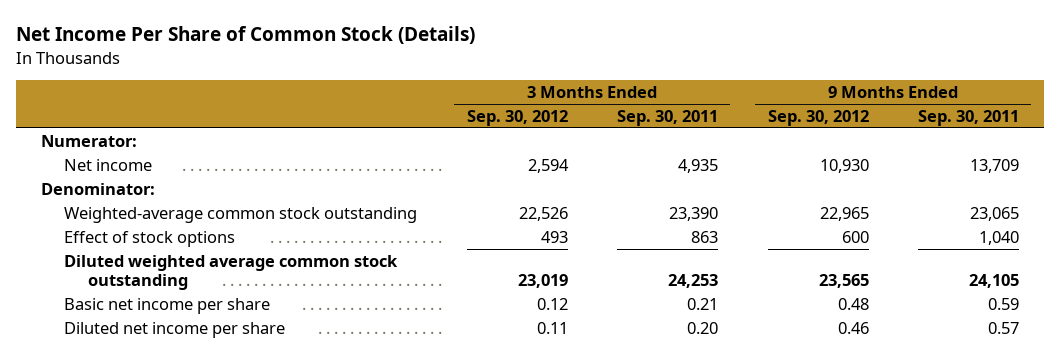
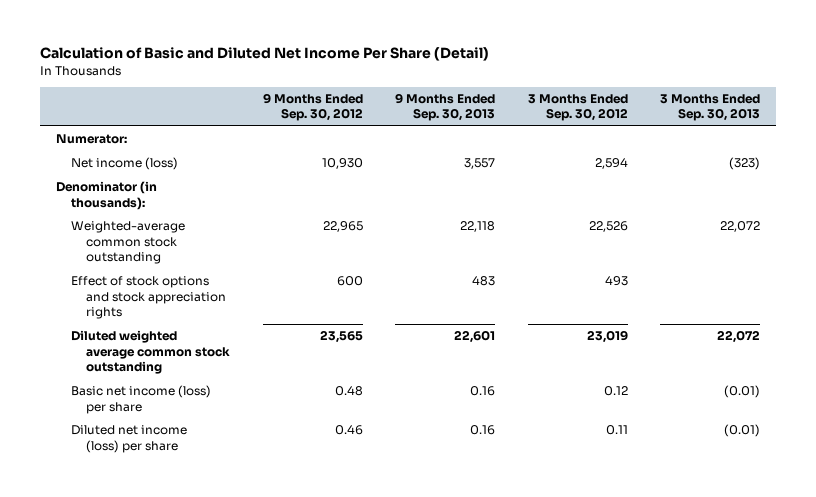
[15,26,475,45] Net Income Per Share of Common Stock (Details) -> [39,47,489,62] Calculation of Basic and Diluted Net Income Per Share (Detail)
[617,110,719,127] Sep. 30, 2011 -> none
[918,110,1020,127] Sep. 30, 2011 -> none
none -> [395,92,496,122] 9 Months Ended Sep. 30, 2013
none -> [660,93,761,122] 3 Months Ended Sep. 30, 2013
[64,158,153,171] Net income -> [71,157,179,171] Net income (loss)
[40,182,155,195] Denominator: -> [55,181,157,210] Denominator (in thousands):
[64,230,236,247] Effect of stock options -> [71,276,227,320] Effect of stock options and stock appreciation rights
[64,297,271,314] Basic net income per share -> [71,385,212,414] Basic net income (loss) per share
[64,321,286,338] Diluted net income per share -> [71,425,188,453] Diluted net income (loss) per share

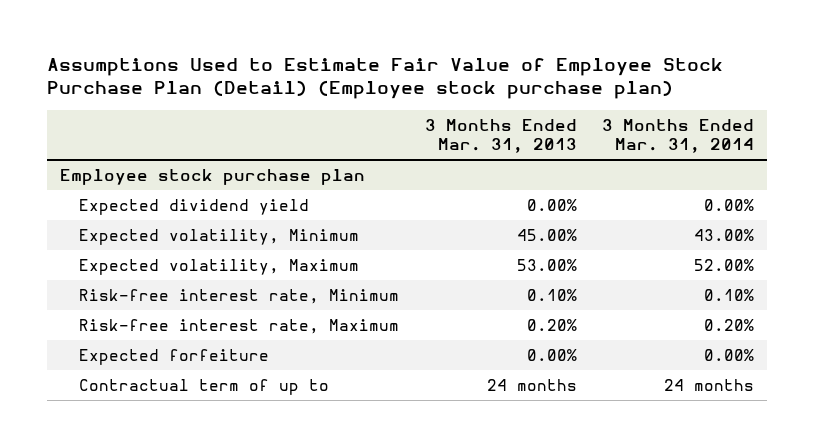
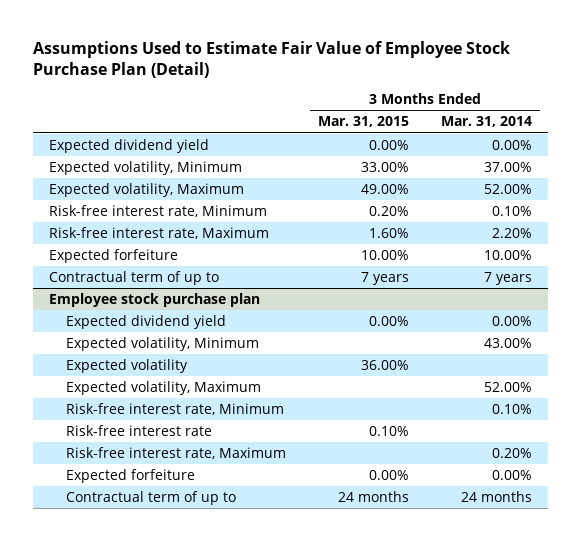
[46,57,723,100] Assumptions Used to Estimate Fair Value of Employee Stock Purchase Plan (Detail) (Employee stock purchase plan) -> [33,40,511,78] Assumptions Used to Estimate Fair Value of Employee Stock Purchase Plan (Detail)
[424,118,577,153] 3 Months Ended Mar. 31, 2013 -> none
none -> [318,116,410,128] Mar. 31, 2015
none -> [49,138,210,153] Expected dividend yield
none -> [49,160,243,175] Expected volatility, Minimum
none -> [49,182,245,197] Expected volatility, Maximum
none -> [49,204,268,217] Risk-free interest rate, Minimum
none -> [49,226,270,239] Risk-free interest rate, Maximum
none -> [49,248,179,263] Expected forfeiture
none -> [49,270,220,285] Contractual term of up to
none -> [66,358,189,373] Expected volatility
none -> [66,424,213,436] Risk-free interest rate

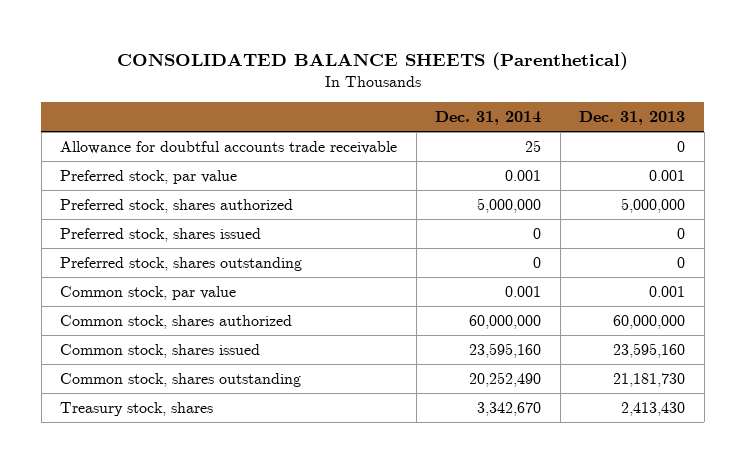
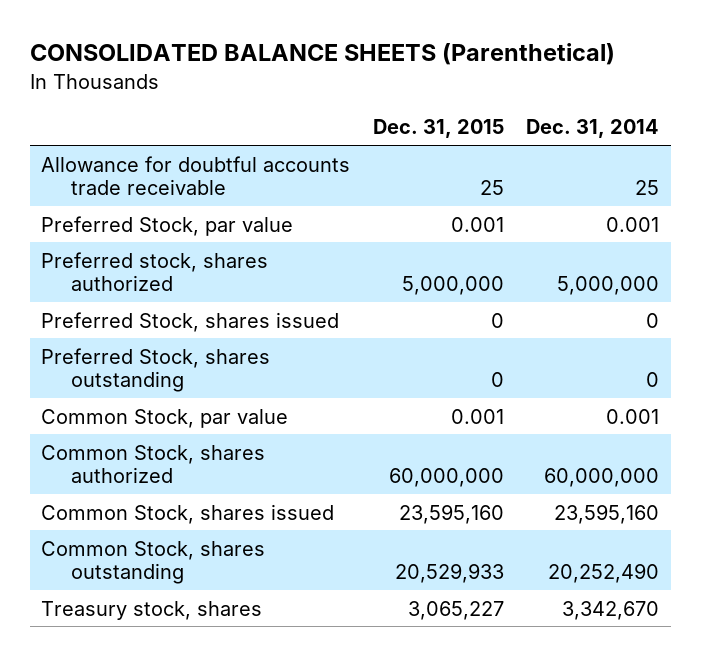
[579,111,686,126] Dec. 31, 2013 -> none
none -> [372,119,504,139] Dec. 31, 2015
[60,169,238,184] Preferred stock, par value -> [41,215,294,236] Preferred Stock, par value
[60,227,262,242] Preferred stock, shares issued -> [41,311,340,332] Preferred Stock, shares issued
[60,256,303,271] Preferred stock, shares outstanding -> [41,347,271,392] Preferred Stock, shares outstanding
[60,285,237,300] Common stock, par value -> [41,408,289,428] Common Stock, par value
[60,314,293,329] Common stock, shares authorized -> [41,444,266,483] Common Stock, shares authorized
[60,343,261,358] Common stock, shares issued -> [41,503,335,524] Common Stock, shares issued
[60,372,302,387] Common stock, shares outstanding -> [41,540,266,584] Common Stock, shares outstanding

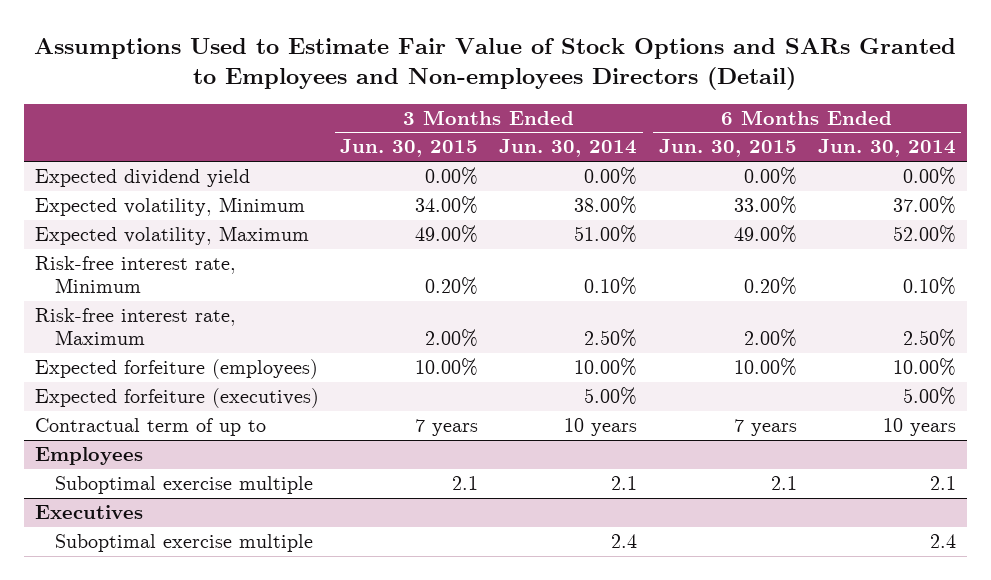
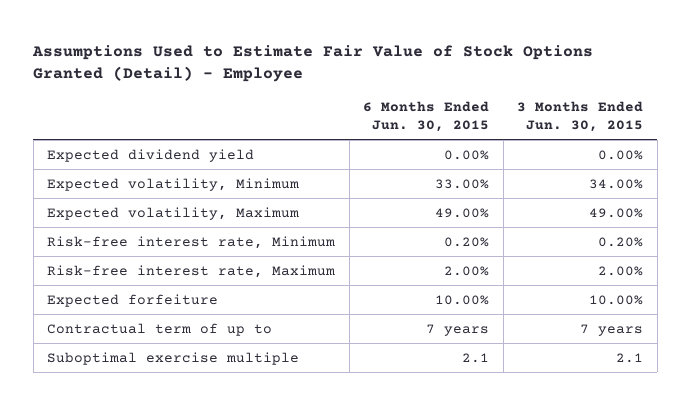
[34,38,957,91] Assumptions Used to Estimate Fair Value of Stock Options and SARs Granted to Employees and Non-employees Directors (Detail) -> [32,44,594,83] Assumptions Used to Estimate Fair Value of Stock Options Granted (Detail) - Employee
[499,139,638,158] Jun. 30, 2014 -> none
[817,139,956,158] Jun. 30, 2014 -> none
[34,388,319,409] Expected forfeiture (executives) -> none
[34,359,318,380] Expected forfeiture (employees) -> [47,293,219,307] Expected forfeiture
[34,447,143,466] Employees -> none
[34,505,143,520] Executives -> none
[55,534,314,553] Suboptimal exercise multiple -> none

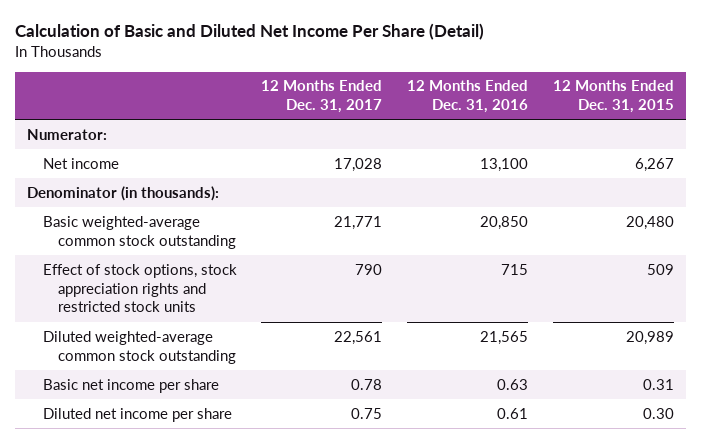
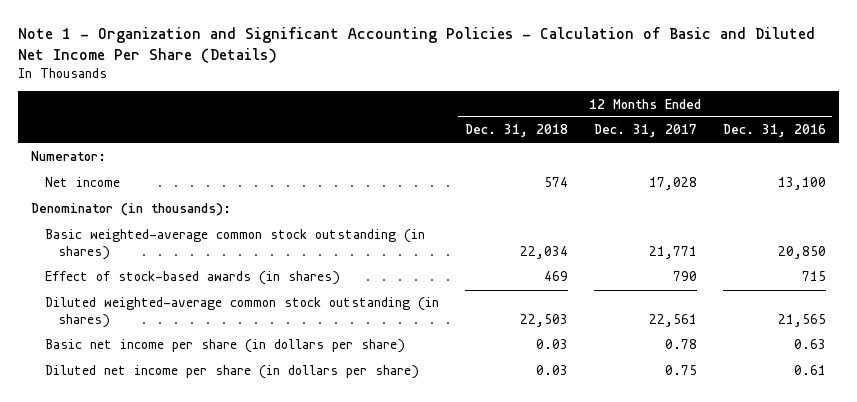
[14,23,484,41] Calculation of Basic and Diluted Net Income Per Share (Detail) -> [18,27,816,63] Note 1 - Organization and Significant Accounting Policies - Calculation of Basic and Diluted Net Income Per Share (Details)
[552,80,674,114] 12 Months Ended Dec. 31, 2015 -> none
none -> [464,124,568,138] Dec. 31, 2018
[42,215,237,249] Basic weighted-average common stock outstanding -> [44,229,425,260] Basic weighted-average common stock outstanding (in shares)
[42,263,237,313] Effect of stock options, stock appreciation rights and restricted stock units -> [44,271,340,286] Effect of stock-based awards (in shares)
[42,330,237,364] Diluted weighted-average common stock outstanding -> [44,297,439,328] Diluted weighted-average common stock outstanding (in shares)
[42,378,219,393] Basic net income per share -> [44,339,405,354] Basic net income per share (in dollars per share)
[42,407,232,422] Diluted net income per share -> [44,365,419,380] Diluted net income per share (in dollars per share)

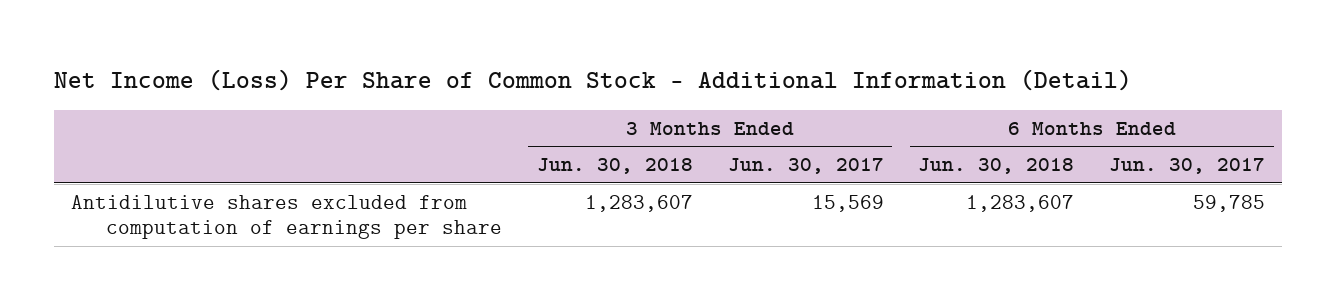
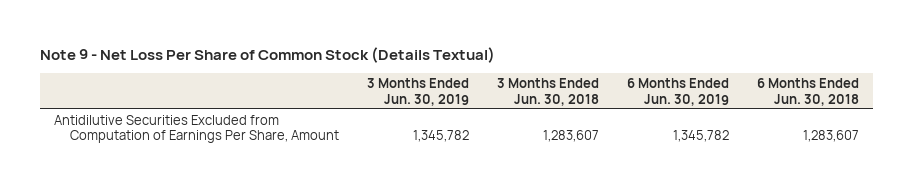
[53,68,1132,91] Net Income (Loss) Per Share of Common Stock - Additional Information (Detail) -> [39,47,495,64] Note 9 - Net Loss Per Share of Common Stock (Details Textual)
[727,158,884,175] Jun. 30, 2017 -> none
[1109,158,1266,175] Jun. 30, 2017 -> none
none -> [366,78,469,106] 3 Months Ended Jun. 30, 2019
none -> [627,78,730,106] 6 Months Ended Jun. 30, 2019
[70,195,503,240] Antidilutive shares excluded from computation of earnings per share -> [53,114,339,144] Antidilutive Securities Excluded from Computation of Earnings Per Share, Amount

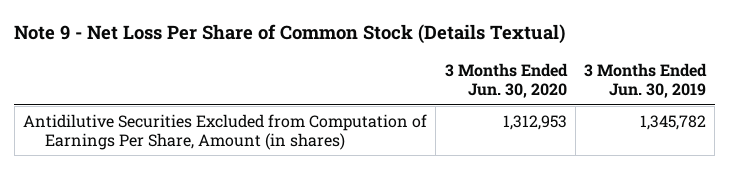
[496,78,599,106] 3 Months Ended Jun. 30, 2018 -> none
[627,78,730,106] 6 Months Ended Jun. 30, 2019 -> none
[757,78,860,106] 6 Months Ended Jun. 30, 2018 -> none
none -> [444,63,568,99] 3 Months Ended Jun. 30, 2020
[53,114,339,144] Antidilutive Securities Excluded from Computation of Earnings Per Share, Amount -> [23,113,428,150] Antidilutive Securities Excluded from Computation of Earnings Per Share, Amount (in shares)

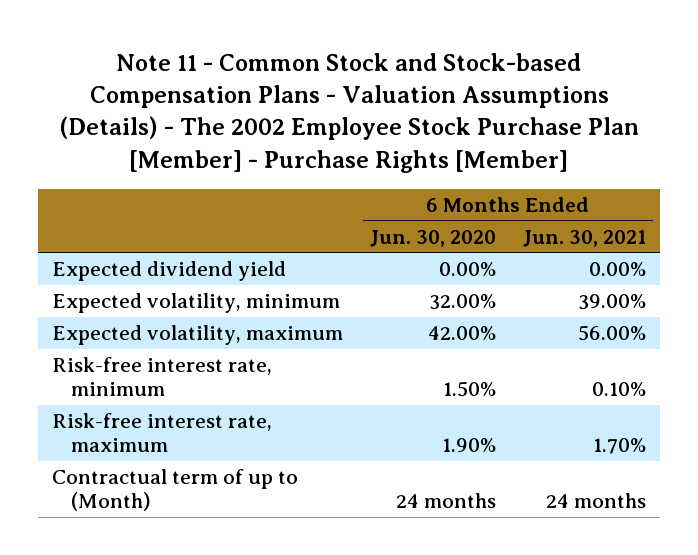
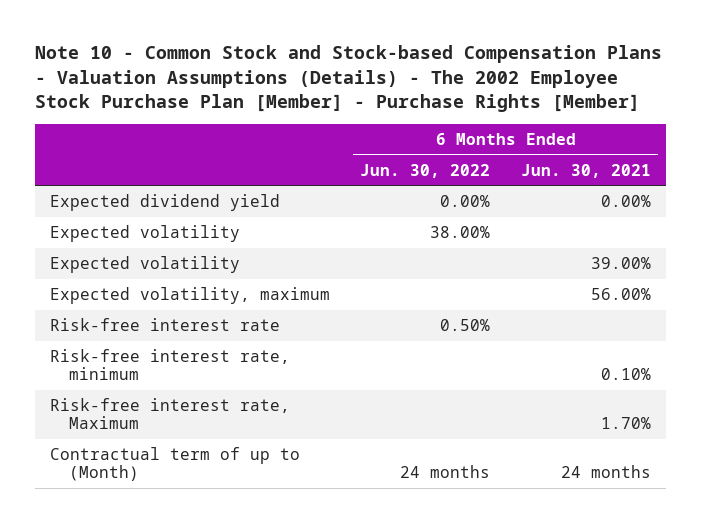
[58,52,639,173] Note 11 - Common Stock and Stock-based Compensation Plans - Valuation Assumptions (Details) - The 2002 Employee Stock Purchase Plan [Member] - Purchase Rights [Member] -> [34,45,662,113] Note 10 - Common Stock and Stock-based Compensation Plans - Valuation Assumptions (Details) - The 2002 Employee Stock Purchase Plan [Member] - Purchase Rights [Member]
[369,229,496,247] Jun. 30, 2020 -> none
none -> [360,163,491,178] Jun. 30, 2022
none -> [50,224,241,242] Expected volatility
[51,293,340,314] Expected volatility, minimum -> [50,255,241,273] Expected volatility
none -> [50,317,281,331] Risk-free interest rate
[51,413,272,453] Risk-free interest rate, maximum -> [50,397,291,430] Risk-free interest rate, Maximum

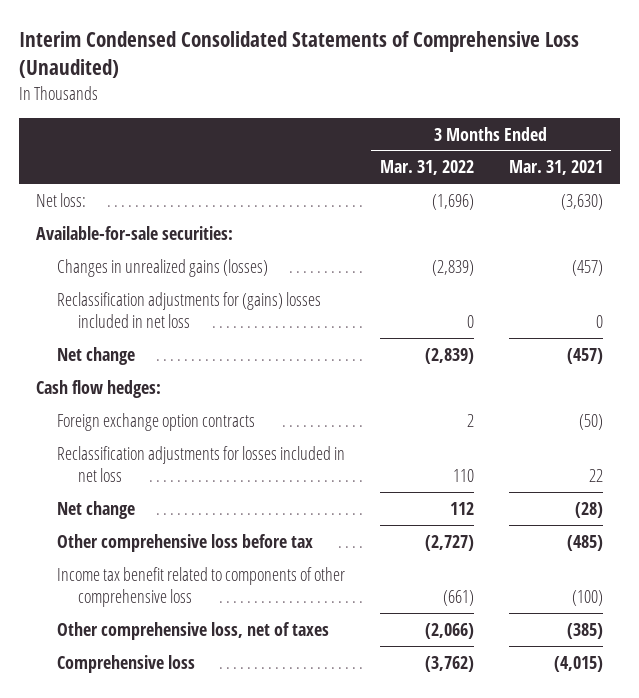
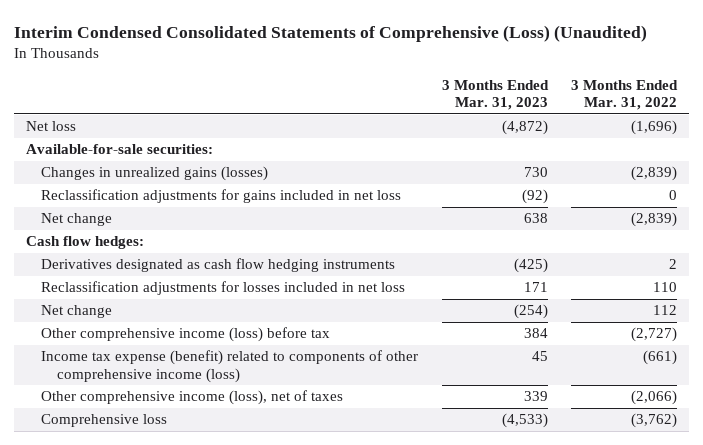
[18,31,579,79] Interim Condensed Consolidated Statements of Comprehensive Loss (Unaudited) -> [14,24,648,42] Interim Condensed Consolidated Statements of Comprehensive (Loss) (Unaudited)
[508,160,603,176] Mar. 31, 2021 -> none
none -> [441,79,549,111] 3 Months Ended Mar. 31, 2023
[36,192,87,207] Net loss: -> [25,121,76,132] Net loss
[57,291,322,328] Reclassification adjustments for (gains) losses included in net loss -> [41,189,402,204] Reclassification adjustments for gains included in net loss
[57,412,256,431] Foreign exchange option contracts -> [41,258,396,273] Derivatives designated as cash flow hedging instruments
[57,533,314,552] Other comprehensive loss before tax -> [41,327,331,343] Other comprehensive income (loss) before tax
[57,566,346,607] Income tax benefit related to components of other comprehensive loss -> [41,350,419,383] Income tax expense (benefit) related to components of other comprehensive income (loss)
[57,621,330,640] Other comprehensive loss, net of taxes -> [41,390,344,406] Other comprehensive income (loss), net of taxes

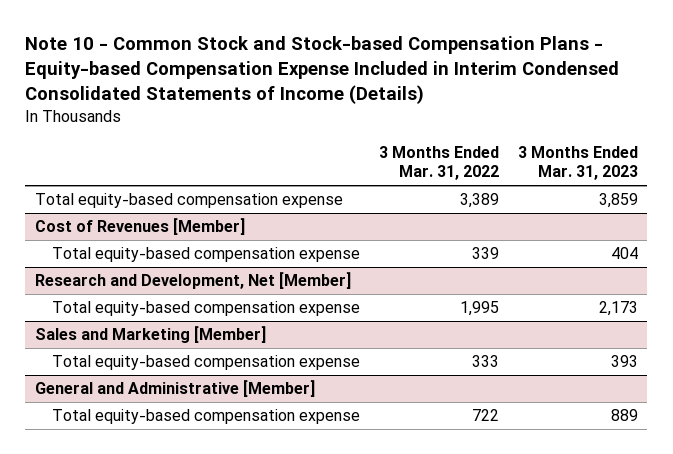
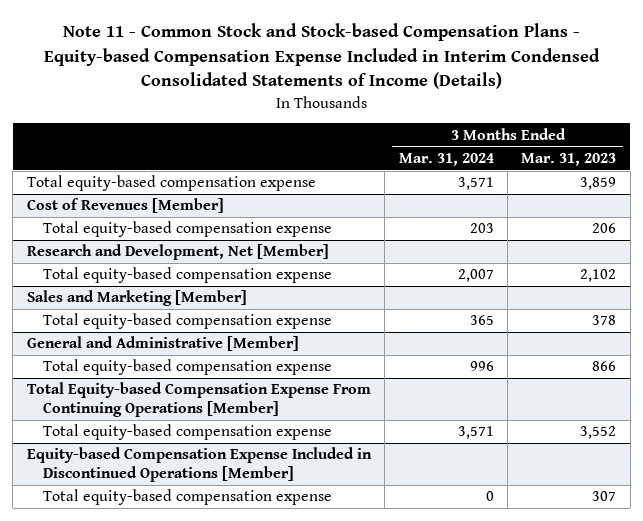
[25,36,620,105] Note 10 - Common Stock and Stock-based Compensation Plans - Equity-based Compensation Expense Included in Interim Condensed Consolidated Statements of Income (Details) -> [43,23,600,90] Note 11 - Common Stock and Stock-based Compensation Plans - Equity-based Compensation Expense Included in Interim Condensed Consolidated Statements of Income (Details)
[378,145,499,181] 3 Months Ended Mar. 31, 2022 -> none
none -> [398,152,494,166] Mar. 31, 2024
[610,247,638,260] 404 -> [592,223,617,234] 206
[598,301,638,317] 2,173 -> [580,269,617,283] 2,102
[610,355,638,368] 393 -> [592,315,617,326] 378
[610,409,638,422] 889 -> [592,361,617,372] 866
none -> [26,382,371,418] Total Equity-based Compensation Expense From Continuing Operations [Member]
none -> [43,424,333,441] Total equity-based compensation expense
none -> [26,447,372,483] Equity-based Compensation Expense Included in Discontinued Operations [Member]
none -> [43,489,333,506] Total equity-based compensation expense

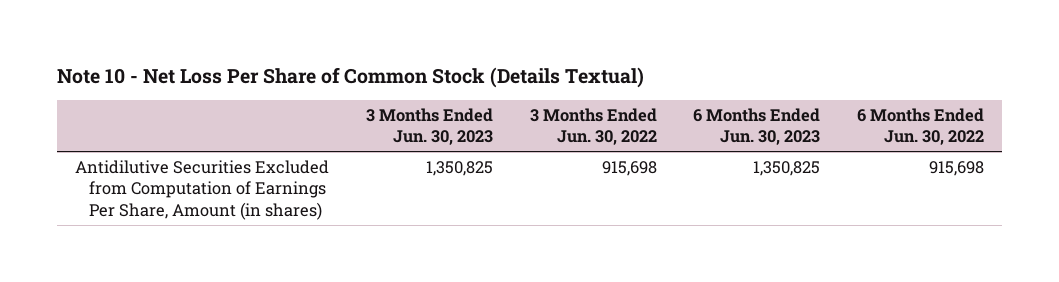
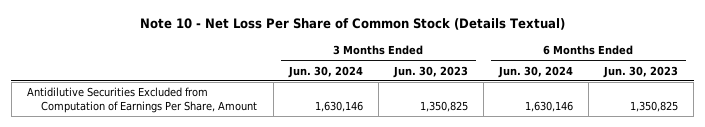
[529,107,657,146] 3 Months Ended Jun. 30, 2022 -> none
[857,107,985,146] 6 Months Ended Jun. 30, 2022 -> none
none -> [287,65,363,78] Jun. 30, 2024
none -> [497,65,573,78] Jun. 30, 2024
[75,159,330,220] Antidilutive Securities Excluded from Computation of Earnings Per Share, Amount (in shares) -> [26,87,258,113] Antidilutive Securities Excluded from Computation of Earnings Per Share, Amount

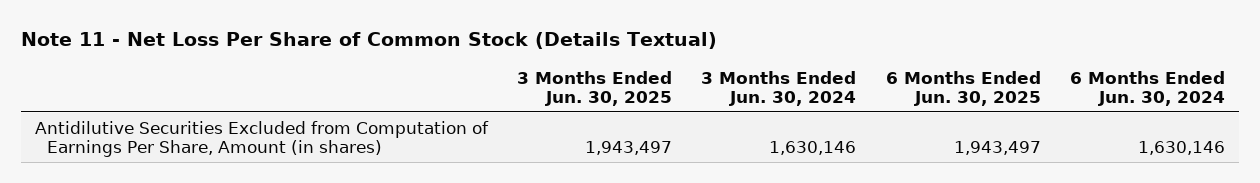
[140,18,566,31] Note 10 - Net Loss Per Share of Common Stock (Details Textual) -> [20,32,717,50] Note 11 - Net Loss Per Share of Common Stock (Details Textual)
[392,65,468,78] Jun. 30, 2023 -> none
[602,65,678,78] Jun. 30, 2023 -> none
none -> [517,70,673,106] 3 Months Ended Jun. 30, 2025
none -> [885,70,1041,106] 6 Months Ended Jun. 30, 2025
[26,87,258,113] Antidilutive Securities Excluded from Computation of Earnings Per Share, Amount -> [35,120,490,158] Antidilutive Securities Excluded from Computation of Earnings Per Share, Amount (in shares)

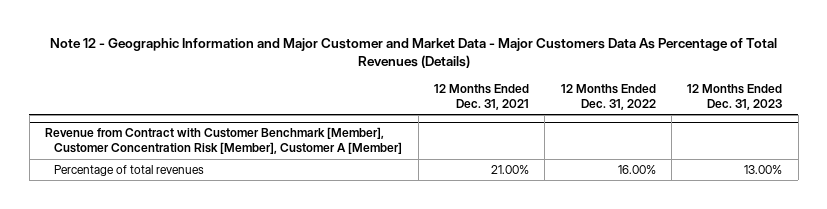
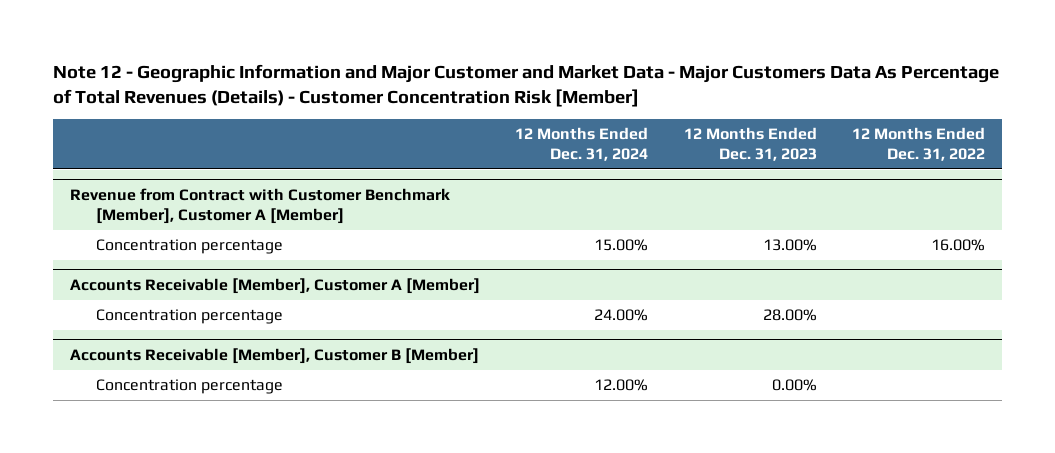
[49,37,777,68] Note 12 - Geographic Information and Major Customer and Market Data - Major Customers Data As Percentage of Total Revenues (Details) -> [52,63,999,107] Note 12 - Geographic Information and Major Customer and Market Data - Major Customers Data As Percentage of Total Revenues (Details) - Customer Concentration Risk [Member]
[434,83,530,110] 12 Months Ended Dec. 31, 2021 -> none
none -> [515,127,649,162] 12 Months Ended Dec. 31, 2024
[44,127,403,155] Revenue from Contract with Customer Benchmark [Member], Customer Concentration Risk [Member], Customer A [Member] -> [70,188,451,224] Revenue from Contract with Customer Benchmark [Member], Customer A [Member]
[54,164,205,176] Percentage of total revenues -> [95,239,283,255] Concentration percentage
none -> [70,278,481,295] Accounts Receivable [Member], Customer A [Member]
none -> [95,309,283,325] Concentration percentage
none -> [70,348,480,365] Accounts Receivable [Member], Customer B [Member]
none -> [95,379,283,395] Concentration percentage

